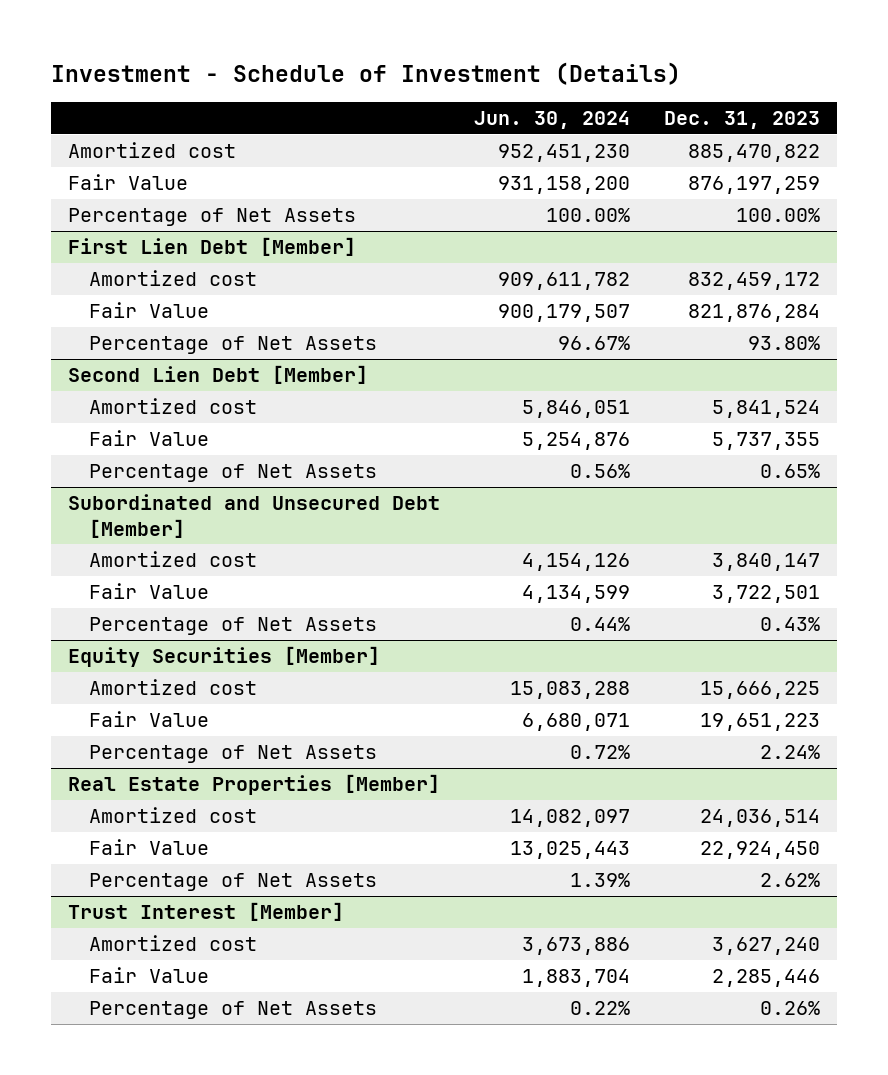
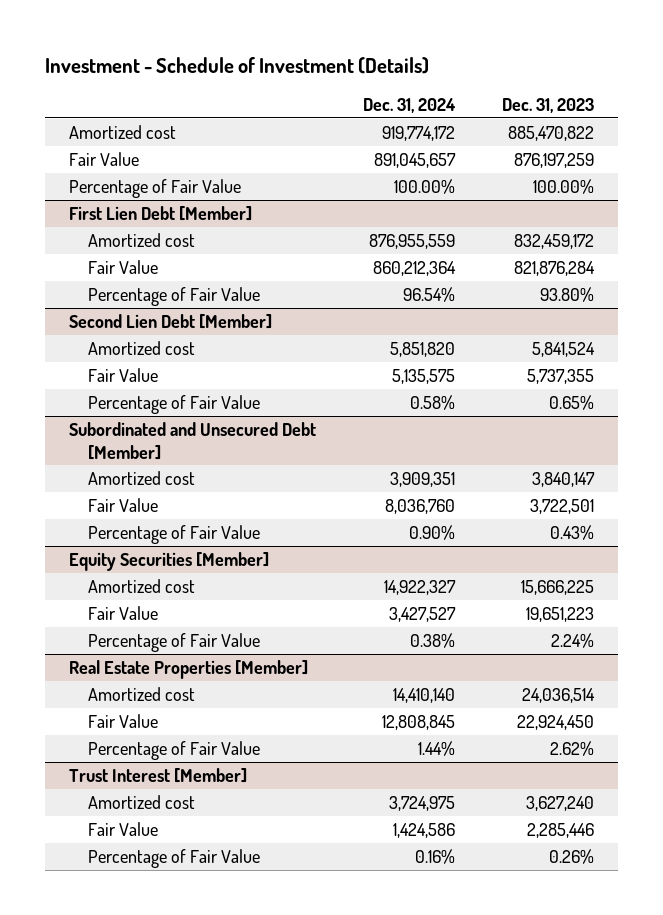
[473,111,630,130] Jun. 30, 2024 -> none
none -> [363,97,457,113] Dec. 31, 2024
[67,208,356,227] Percentage of Net Assets -> [69,178,242,198] Percentage of Fair Value
[89,336,378,355] Percentage of Net Assets -> [87,286,260,306] Percentage of Fair Value
[89,464,378,483] Percentage of Net Assets -> [87,394,260,414] Percentage of Fair Value
[89,617,378,636] Percentage of Net Assets -> [87,524,260,544] Percentage of Fair Value
[89,745,378,764] Percentage of Net Assets -> [87,632,260,652] Percentage of Fair Value
[89,873,378,892] Percentage of Net Assets -> [87,740,260,760] Percentage of Fair Value
[89,1001,378,1020] Percentage of Net Assets -> [87,848,260,868] Percentage of Fair Value

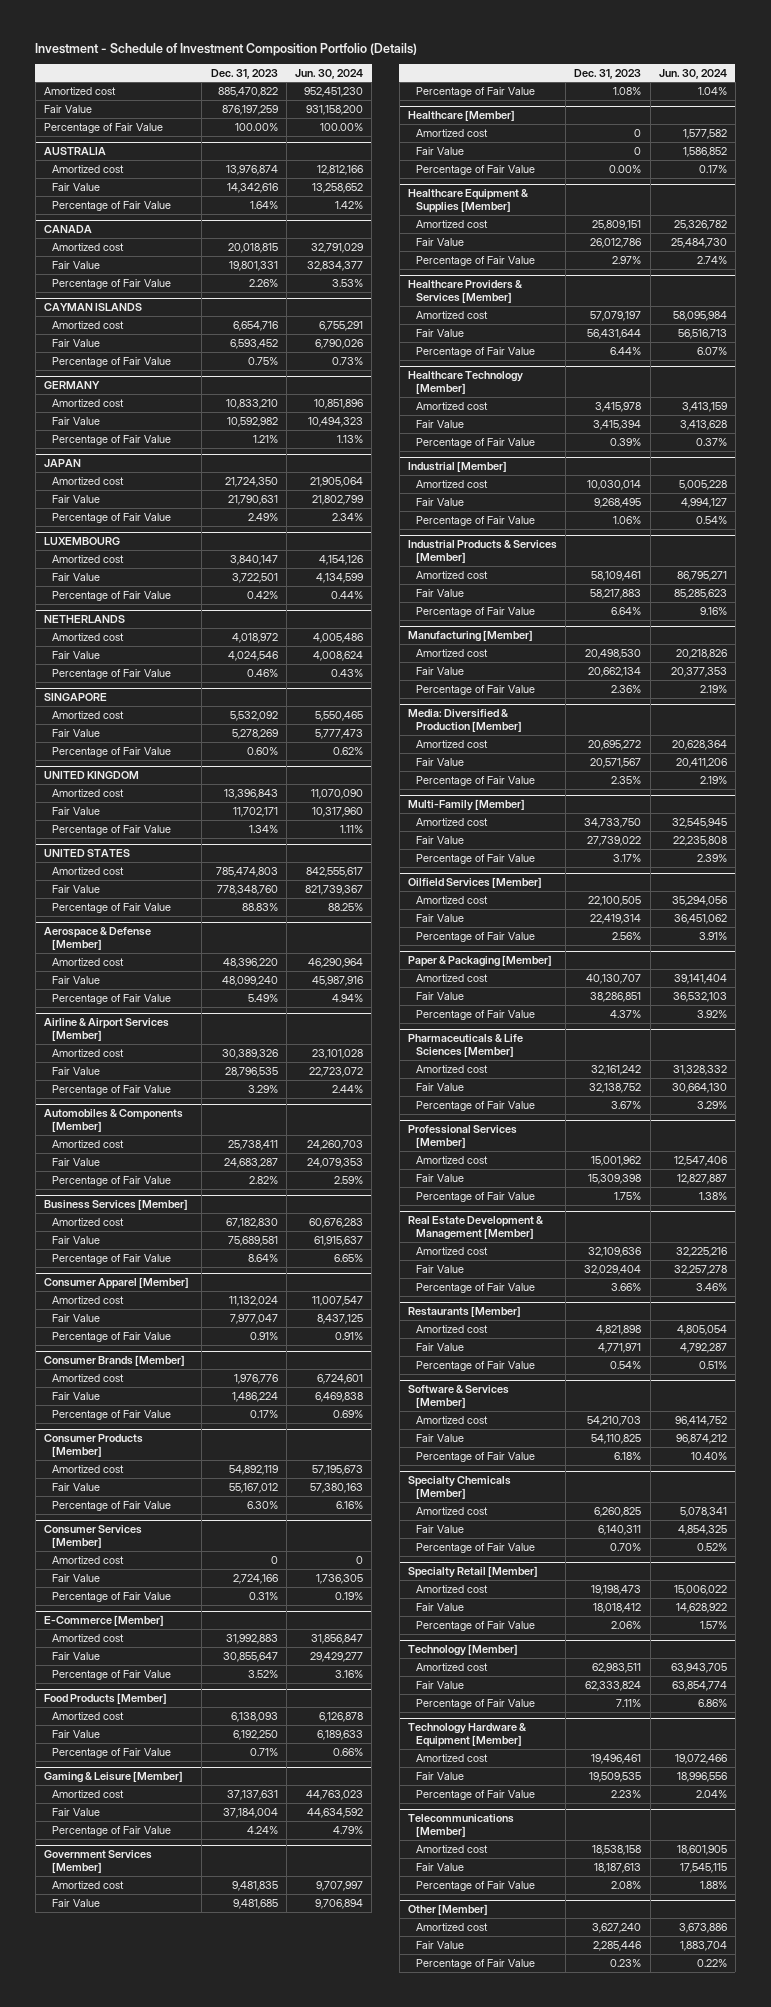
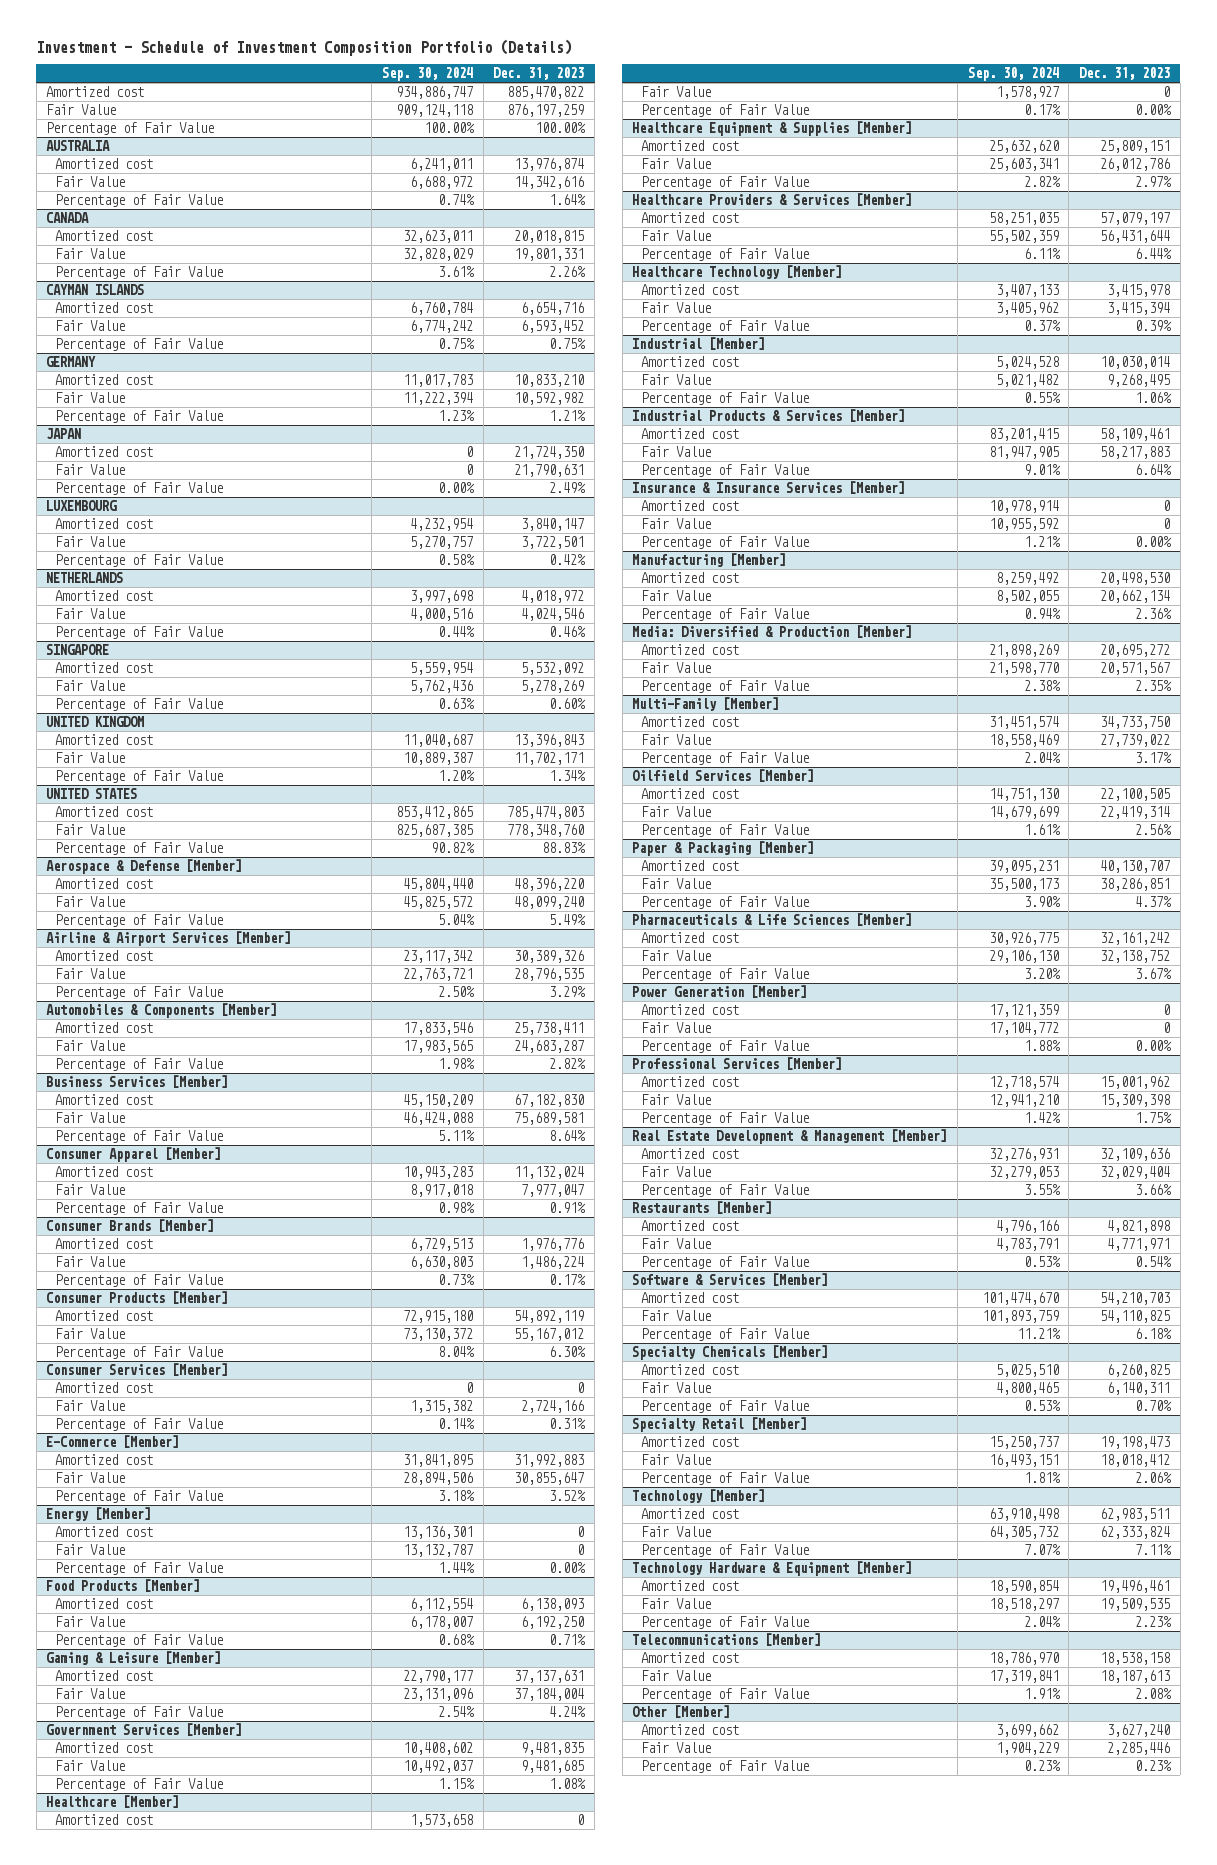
[294,68,363,79] Jun. 30, 2024 -> none
none -> [381,67,473,82] Sep. 30, 2024
none -> [46,1507,152,1522] Energy [Member]
none -> [55,1526,154,1538] Amortized cost
none -> [55,1544,126,1556] Fair Value
none -> [55,1562,224,1576] Percentage of Fair Value
none -> [632,481,906,495] Insurance & Insurance Services [Member]
none -> [641,500,740,512] Amortized cost
none -> [641,518,712,530] Fair Value
none -> [641,536,810,550] Percentage of Fair Value
none -> [632,985,808,999] Power Generation [Member]
none -> [641,1004,740,1016] Amortized cost
none -> [641,1022,712,1034] Fair Value
none -> [641,1040,810,1054] Percentage of Fair Value

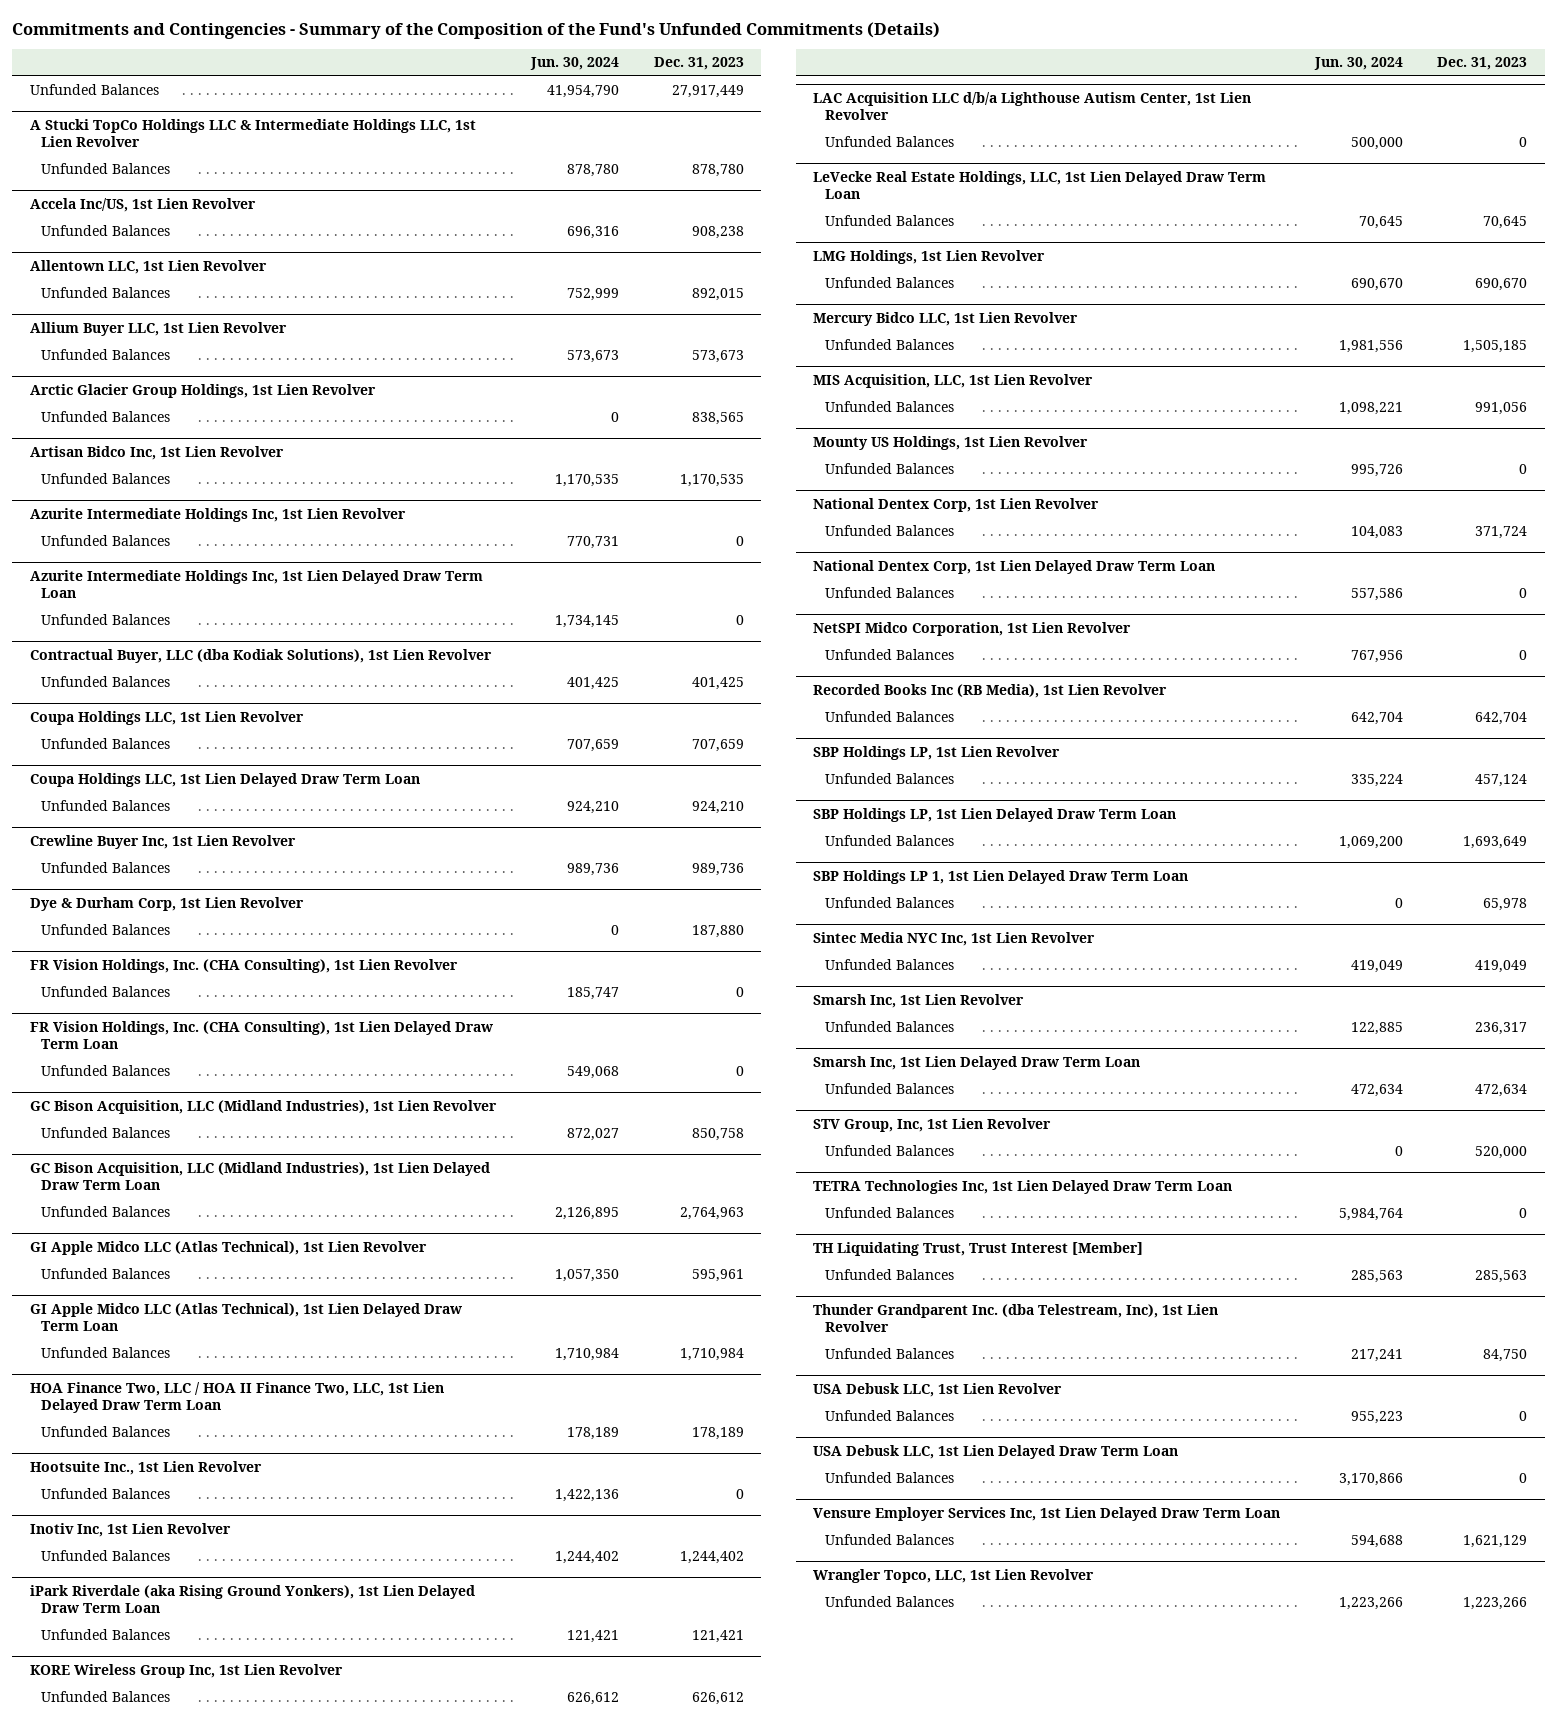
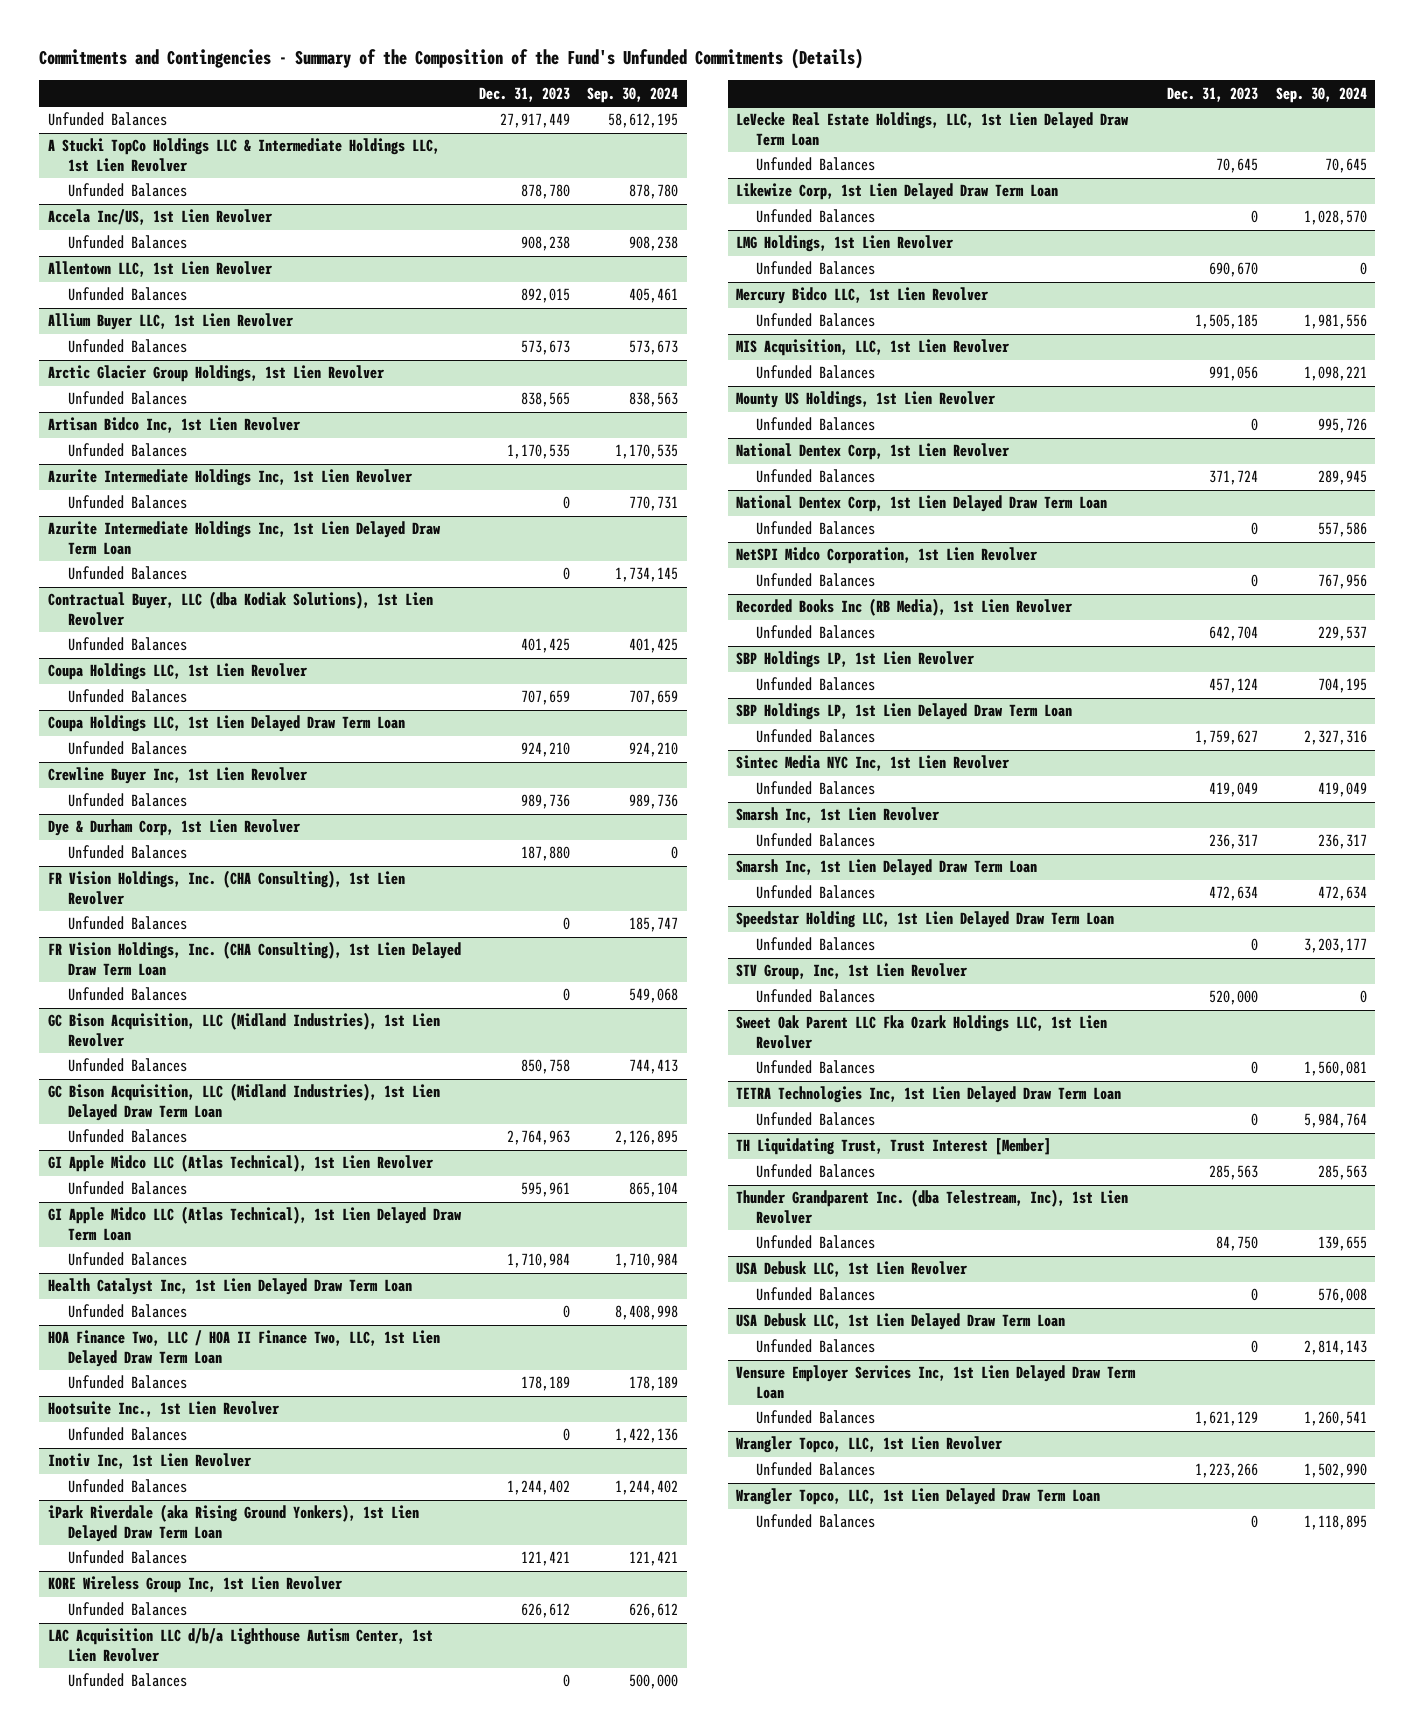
[530,57,620,71] Jun. 30, 2024 -> none
none -> [587,86,679,103] Sep. 30, 2024
none -> [48,1278,413,1296] Health Catalyst Inc, 1st Lien Delayed Draw Term Loan
none -> [67,1304,187,1319] Unfunded Balances
none -> [736,183,1059,201] Likewize Corp, 1st Lien Delayed Draw Term Loan
none -> [755,209,875,224] Unfunded Balances
[813,869,1189,884] SBP Holdings LP 1, 1st Lien Delayed Draw Term Loan -> none
[824,896,954,908] Unfunded Balances -> none
[1463,835,1528,849] 1,693,649 -> [1194,730,1258,746] 1,759,627
none -> [736,911,1115,929] Speedstar Holding LLC, 1st Lien Delayed Draw Term Loan
none -> [755,937,875,952] Unfunded Balances
none -> [736,1015,1108,1050] Sweet Oak Parent LLC Fka Ozark Holdings LLC, 1st Lien Revolver
none -> [755,1060,875,1075] Unfunded Balances
none -> [736,1488,1101,1506] Wrangler Topco, LLC, 1st Lien Delayed Draw Term Loan
none -> [755,1514,875,1529] Unfunded Balances

